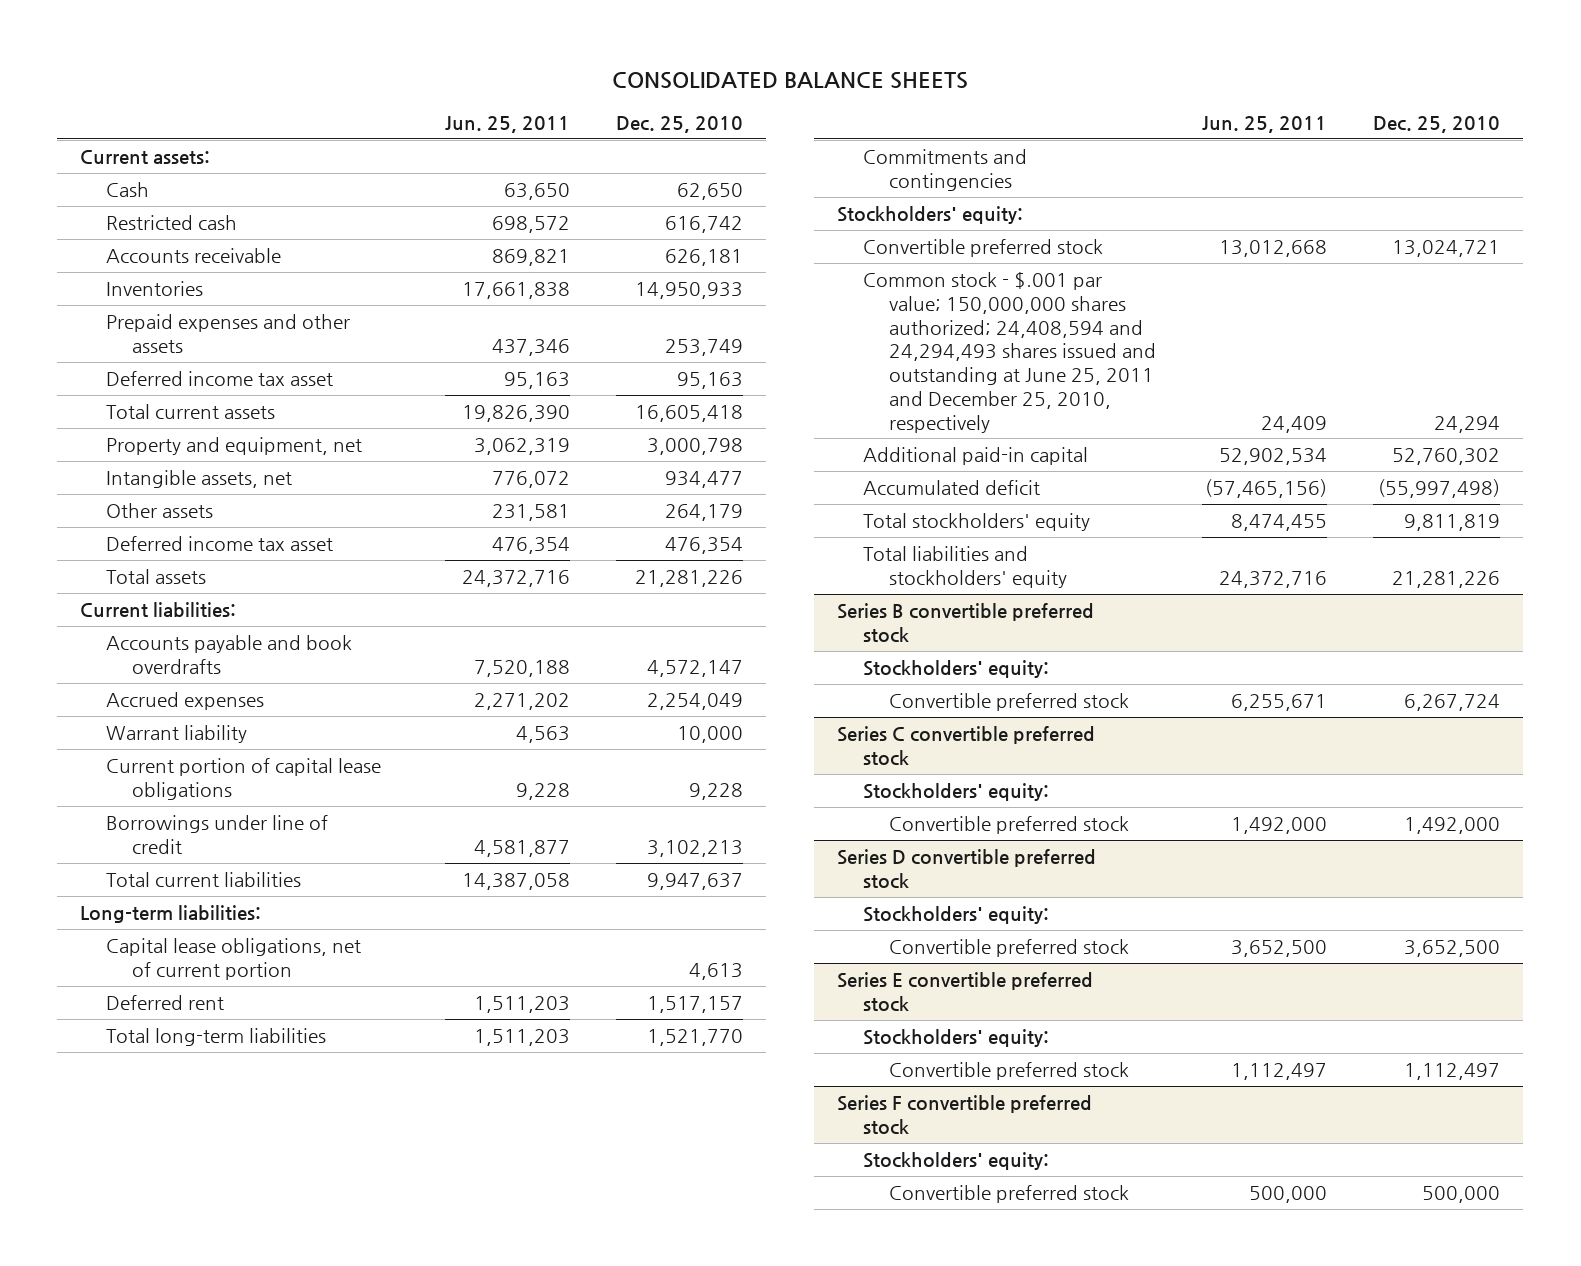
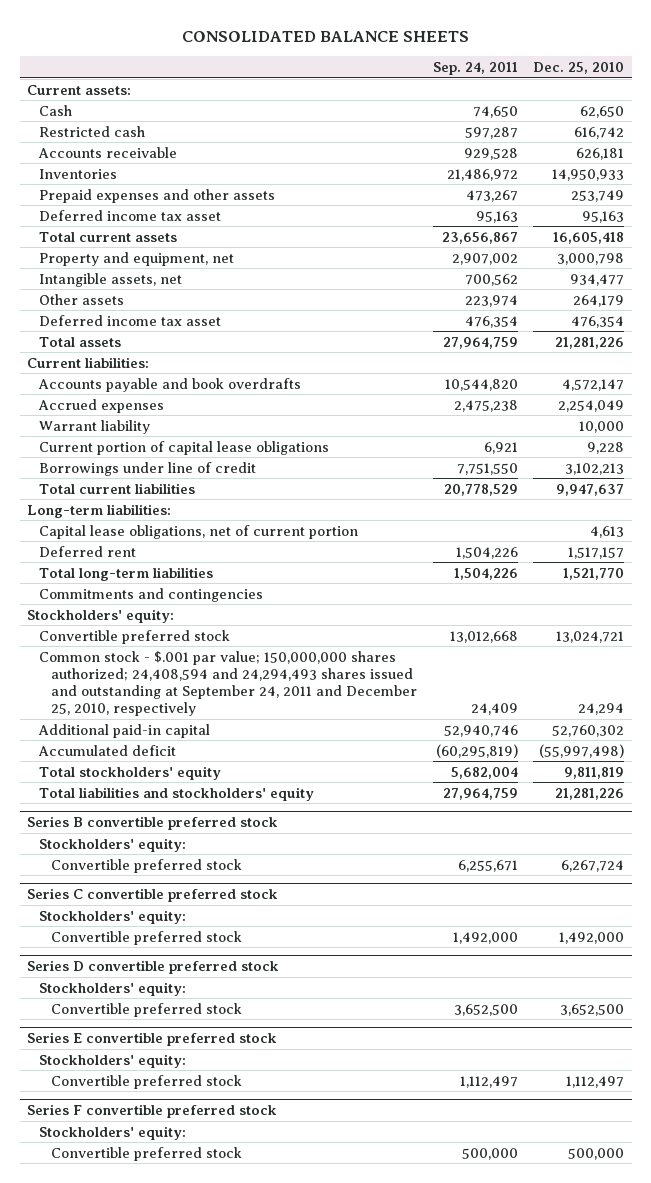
[444,116,570,134] Jun. 25, 2011 -> none
none -> [432,61,518,75] Sep. 24, 2011
[863,272,1156,433] Common stock - $.001 par value; 150,000,000 shares authorized; 24,408,594 and 24,294,493 shares issued and outstanding at June 25, 2011 and December 25, 2010, respectively -> [39,650,418,717] Common stock - $.001 par value; 150,000,000 shares authorized; 24,408,594 and 24,294,493 shares issued and outstanding at September 24, 2011 and December 25, 2010, respectively

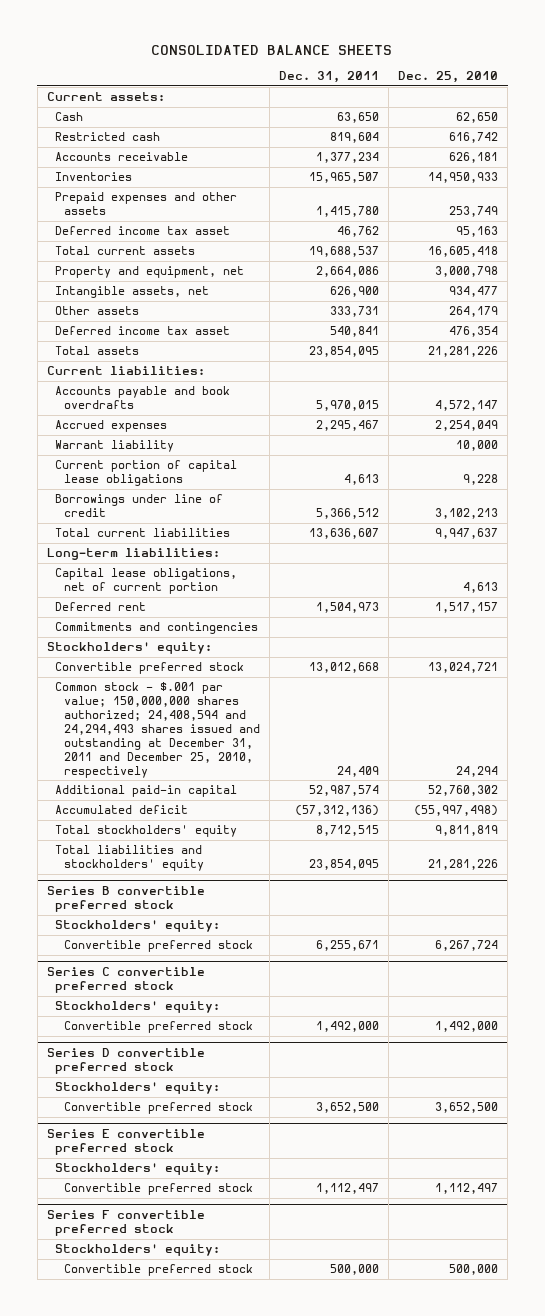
[432,61,518,75] Sep. 24, 2011 -> none
none -> [279,71,380,84] Dec. 31, 2011
[39,566,214,581] Total long-term liabilities -> none
[39,650,418,717] Common stock - $.001 par value; 150,000,000 shares authorized; 24,408,594 and 24,294,493 shares issued and outstanding at September 24, 2011 and December 25, 2010, respectively -> [55,682,261,778] Common stock - $.001 par value; 150,000,000 shares authorized; 24,408,594 and 24,294,493 shares issued and outstanding at December 31, 2011 and December 25, 2010, respectively

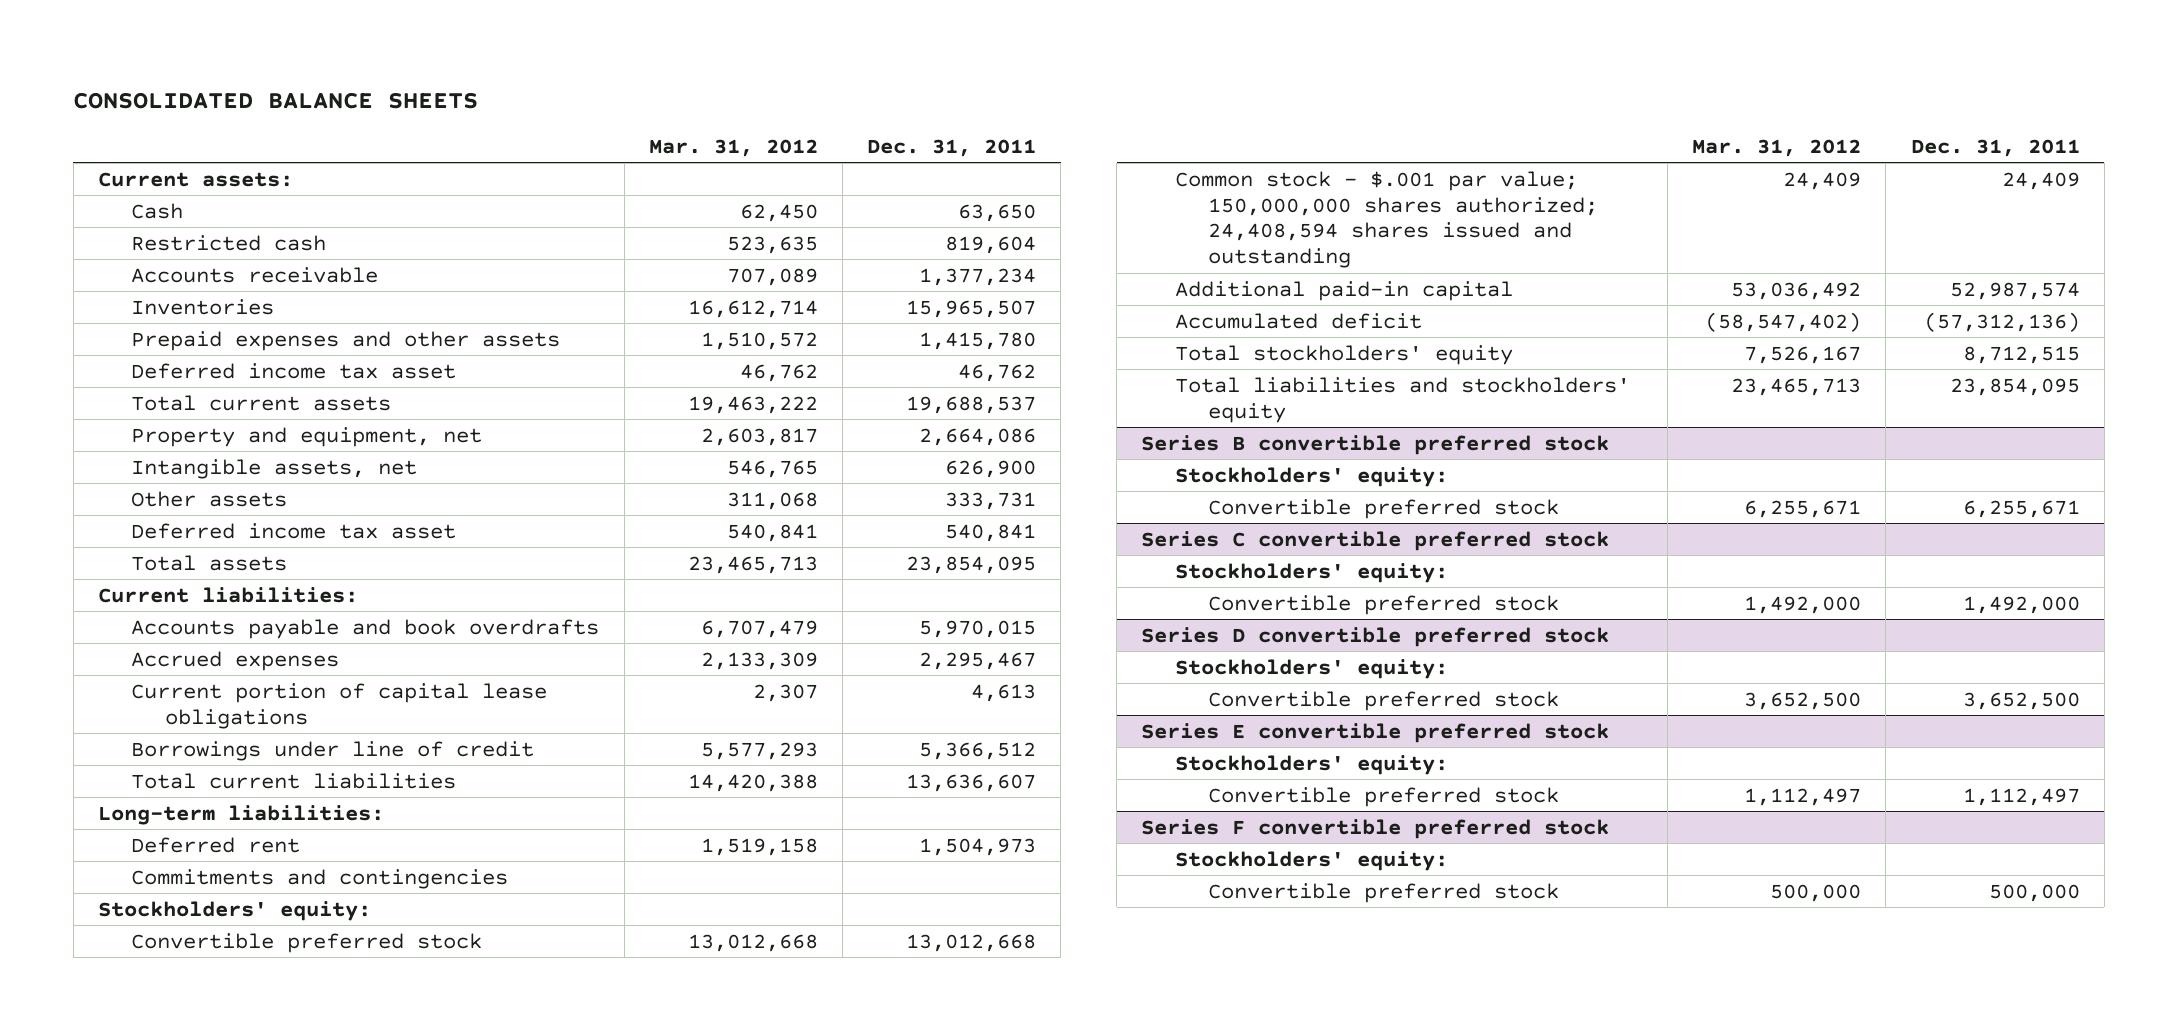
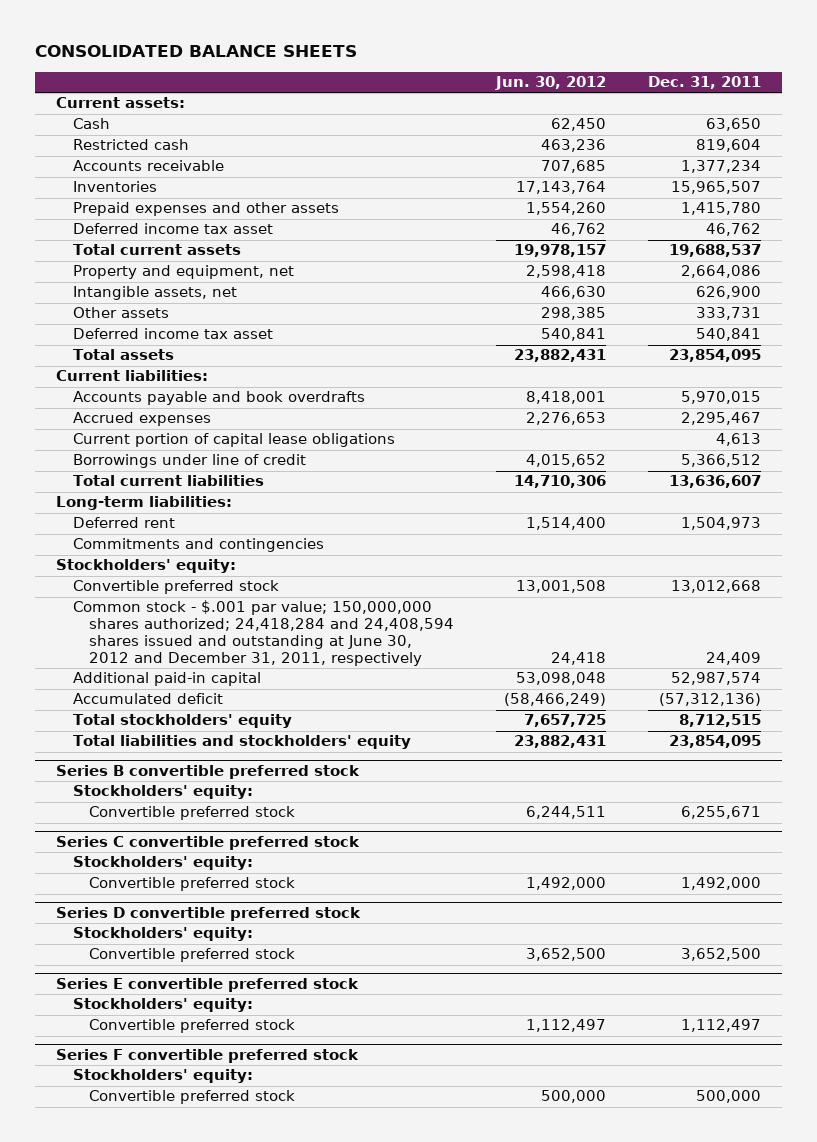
[648,138,818,157] Mar. 31, 2012 -> none
none -> [495,76,607,91] Jun. 30, 2012
[1174,170,1599,269] Common stock - $.001 par value; 150,000,000 shares authorized; 24,408,594 shares issued and outstanding -> [72,600,455,667] Common stock - $.001 par value; 150,000,000 shares authorized; 24,418,284 and 24,408,594 shares issued and outstanding at June 30, 2012 and December 31, 2011, respectively

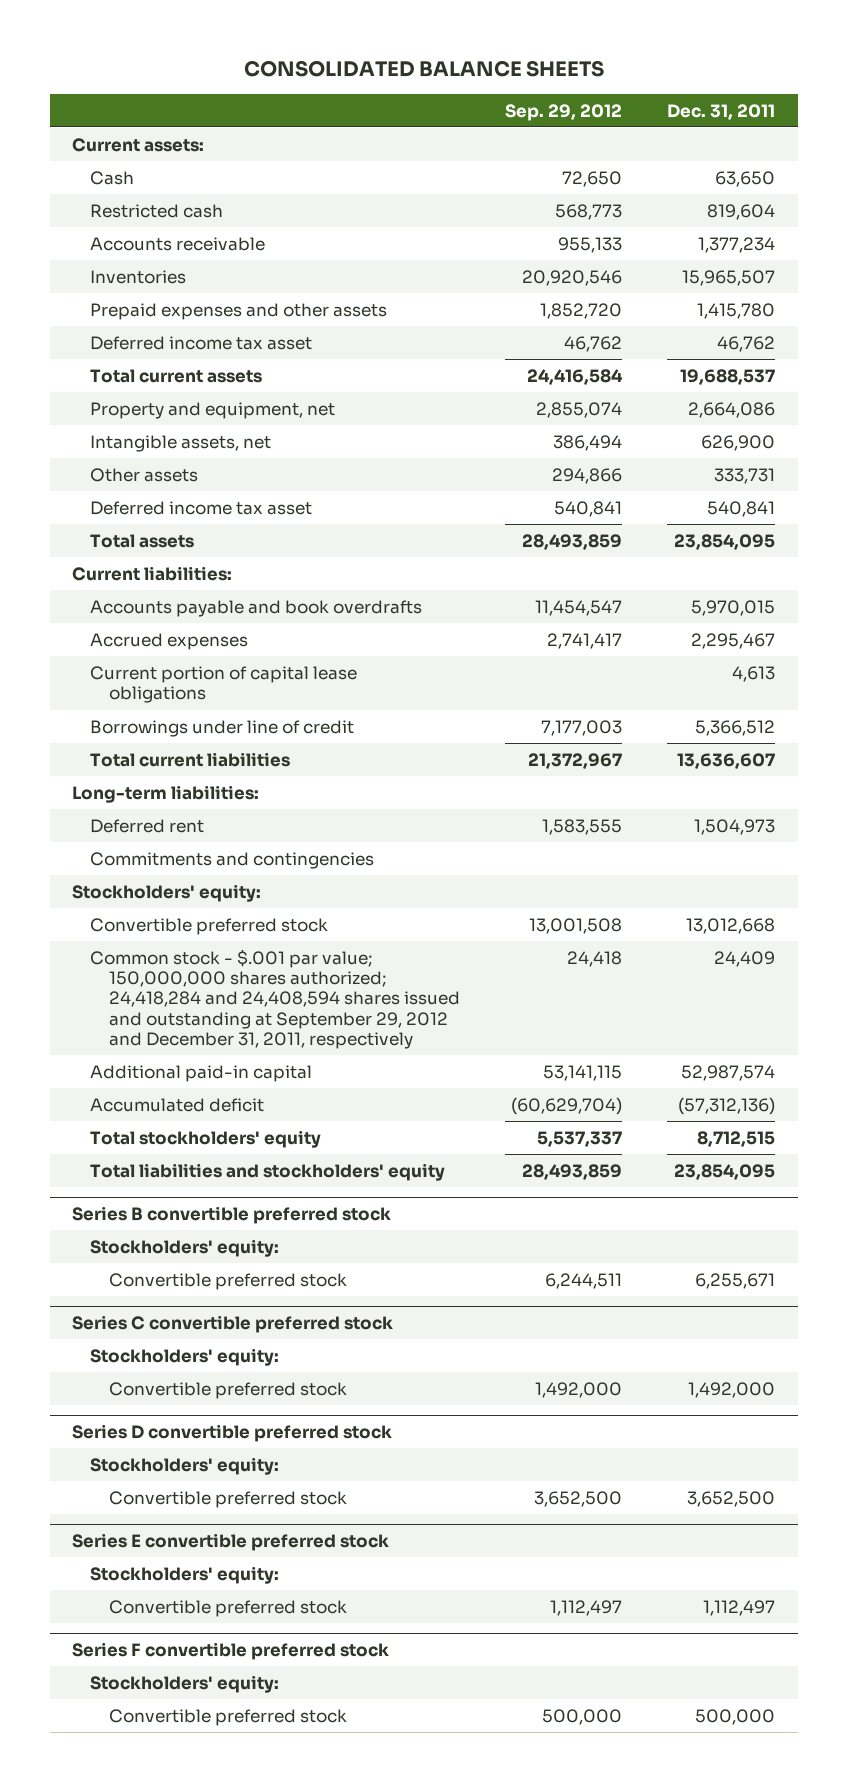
[495,76,607,91] Jun. 30, 2012 -> none
none -> [504,103,622,121] Sep. 29, 2012
[72,600,455,667] Common stock - $.001 par value; 150,000,000 shares authorized; 24,418,284 and 24,408,594 shares issued and outstanding at June 30, 2012 and December 31, 2011, respectively -> [90,948,460,1049] Common stock - $.001 par value; 150,000,000 shares authorized; 24,418,284 and 24,408,594 shares issued and outstanding at September 29, 2012 and December 31, 2011, respectively

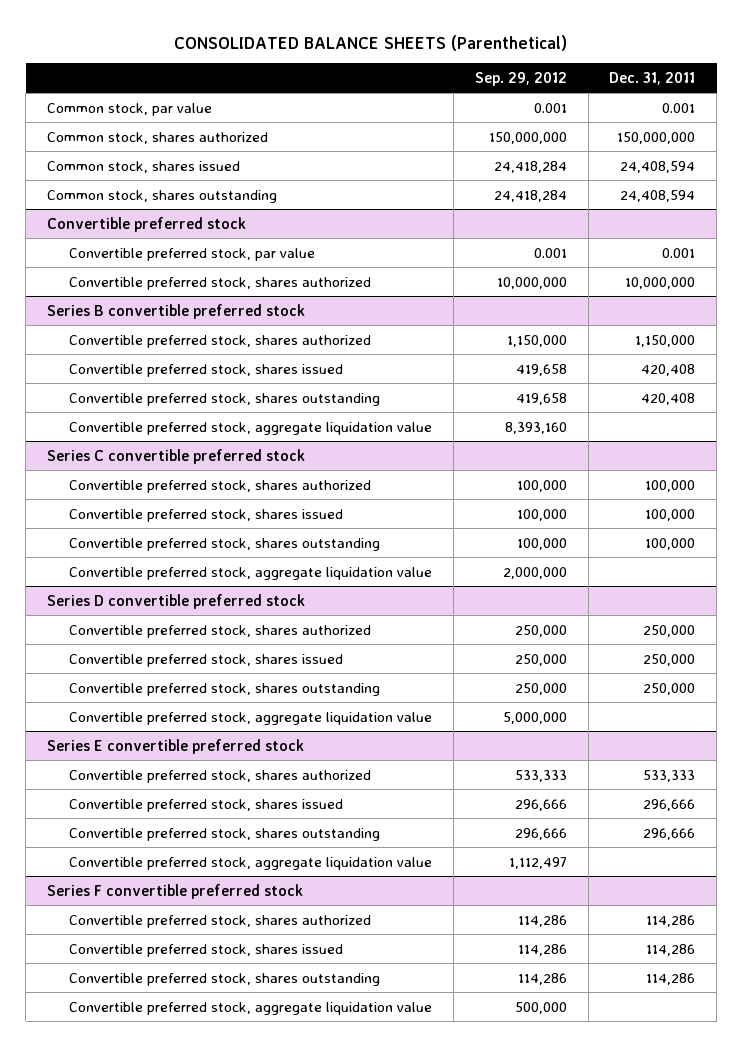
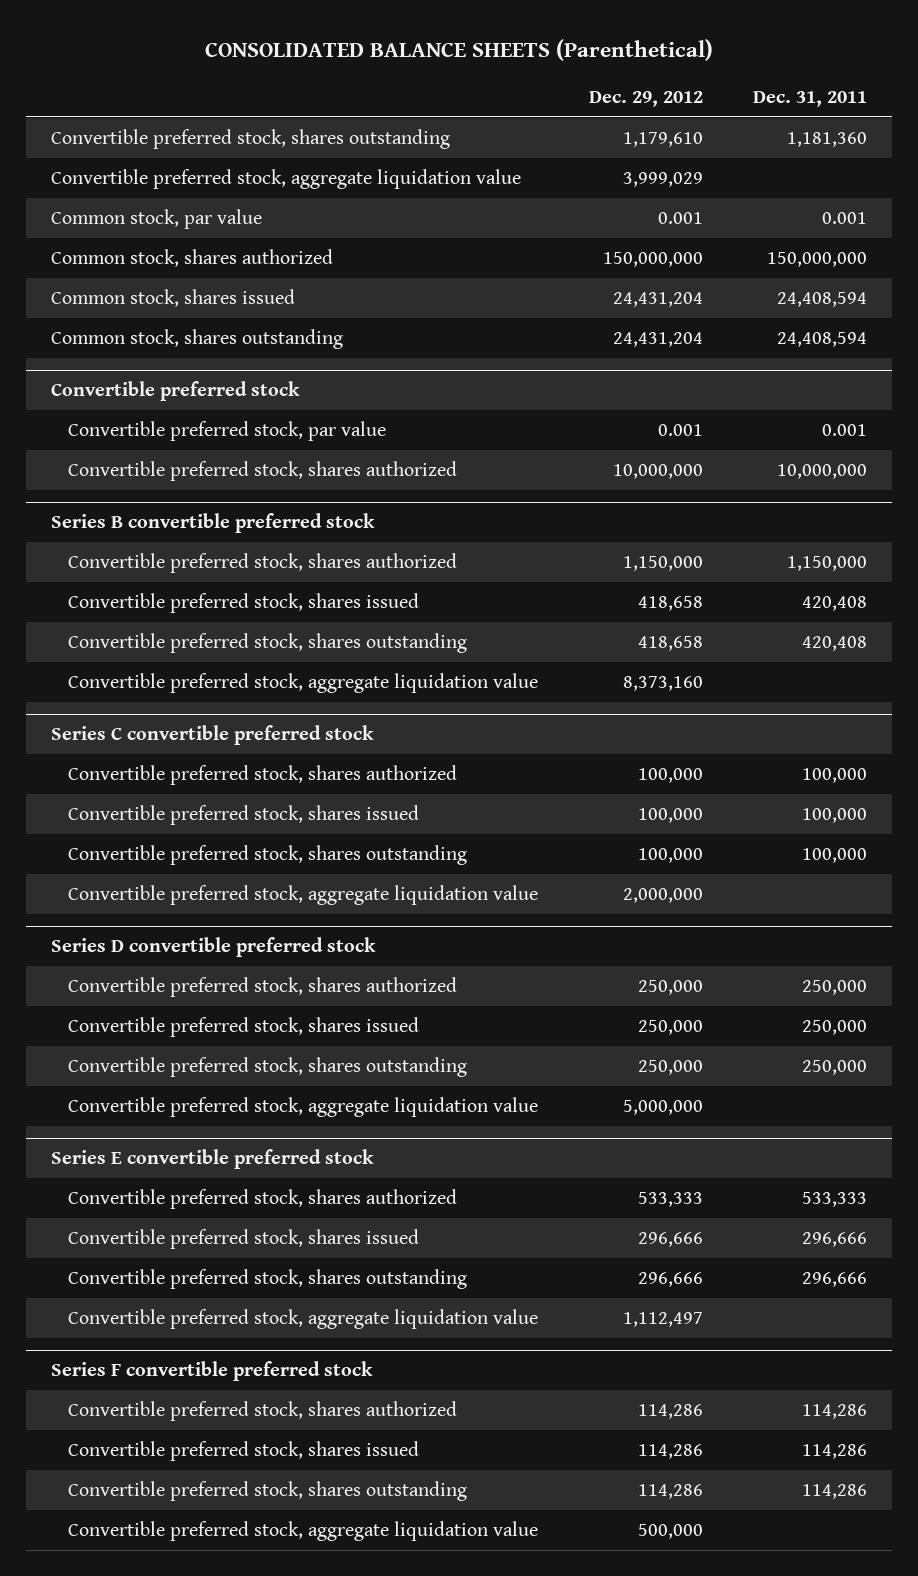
[474,71,567,86] Sep. 29, 2012 -> none
none -> [588,90,703,107] Dec. 29, 2012
none -> [50,129,450,150] Convertible preferred stock, shares outstanding
none -> [50,169,521,190] Convertible preferred stock, aggregate liquidation value

